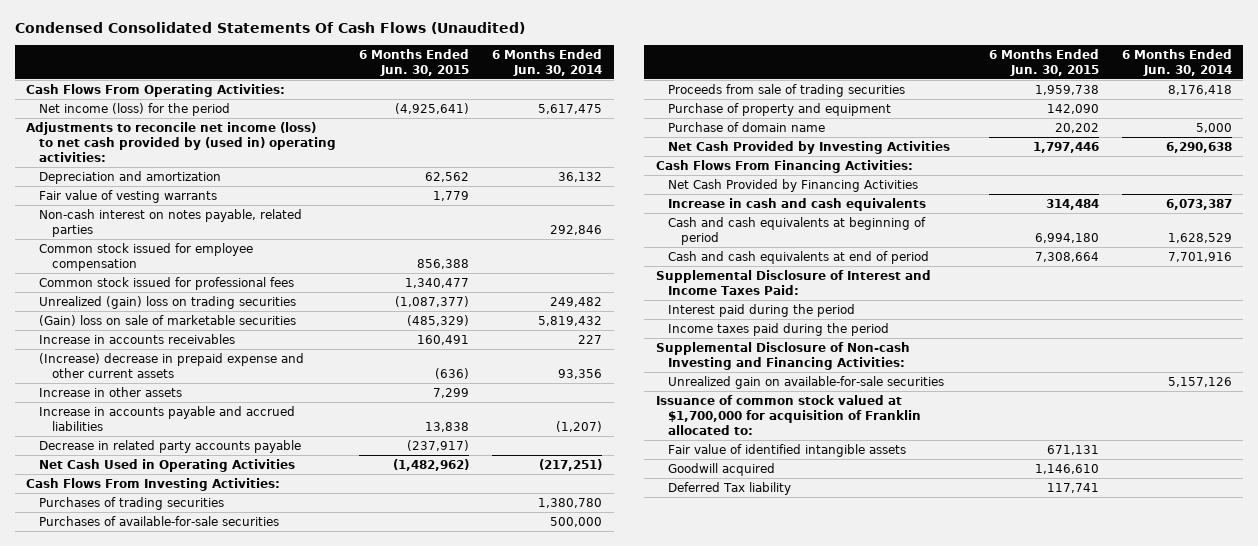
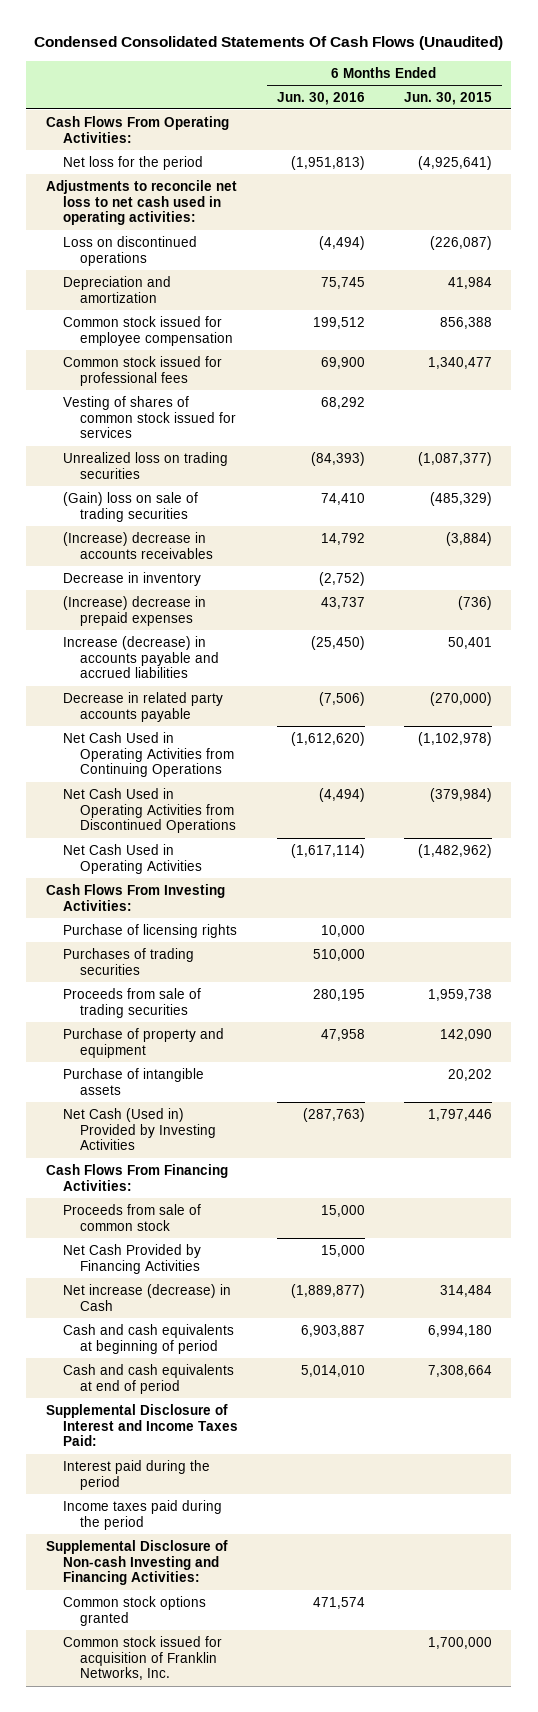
[492,48,603,76] 6 Months Ended Jun. 30, 2014 -> none
none -> [276,91,365,105] Jun. 30, 2016
[39,189,218,203] Fair value of vesting warrants -> none
[39,208,303,237] Non-cash interest on notes payable, related parties -> none
[39,102,231,116] Net income (loss) for the period -> [62,155,203,170] Net loss for the period
[26,121,337,162] Adjustments to reconcile net income (loss) to net cash provided by (used in) operating activities: -> [45,179,237,226] Adjustments to reconcile net loss to net cash used in operating activities:
none -> [62,235,197,266] Loss on discontinued operations
[425,171,470,182] 62,562 -> [447,276,492,289] 41,984
[39,352,305,378] (Increase) decrease in prepaid expense and other current assets -> none
[39,386,183,397] Increase in other assets -> none
none -> [62,395,237,439] Vesting of shares of common stock issued for services
[39,295,297,309] Unrealized (gain) loss on trading securities -> [62,451,228,479] Unrealized loss on trading securities
[39,314,297,326] (Gain) loss on sale of marketable securities -> [62,491,198,522] (Gain) loss on sale of trading securities
[39,333,236,344] Increase in accounts receivables -> [62,531,214,559] (Increase) decrease in accounts receivables
[417,334,470,345] 160,491 -> [445,531,492,546] (3,884)
none -> [62,571,201,586] Decrease in inventory
none -> [62,595,206,626] (Increase) decrease in prepaid expenses
[39,405,296,431] Increase in accounts payable and accrued liabilities -> [62,635,220,679] Increase (decrease) in accounts payable and accrued liabilities
[425,421,470,432] 13,838 -> [447,636,492,649] 50,401
[407,439,470,451] (237,917) -> [429,691,492,706] (270,000)
none -> [62,731,235,778] Net Cash Used in Operating Activities from Continuing Operations
none -> [62,787,237,834] Net Cash Used in Operating Activities from Discontinued Operations
none -> [62,923,237,938] Purchase of licensing rights
[39,515,280,526] Purchases of available-for-sale securities -> none
[668,121,826,132] Purchase of domain name -> [62,1067,204,1095] Purchase of intangible assets
[668,140,951,154] Net Cash Provided by Investing Activities -> [62,1107,217,1151] Net Cash (Used in) Provided by Investing Activities
none -> [62,1203,201,1231] Proceeds from sale of common stock
[668,197,927,211] Increase in cash and cash equivalents -> [62,1283,231,1311] Net increase (decrease) in Cash
[668,375,945,389] Unrealized gain on available-for-sale securities -> none
[655,394,922,435] Issuance of common stock valued at $1,700,000 for acquisition of Franklin allocated to: -> none
[668,443,907,457] Fair value of identified intangible assets -> none
[668,462,776,476] Goodwill acquired -> none
[668,481,792,495] Deferred Tax liability -> none
none -> [62,1595,206,1626] Common stock options granted
none -> [62,1635,222,1681] Common stock issued for acquisition of Franklin Networks, Inc.

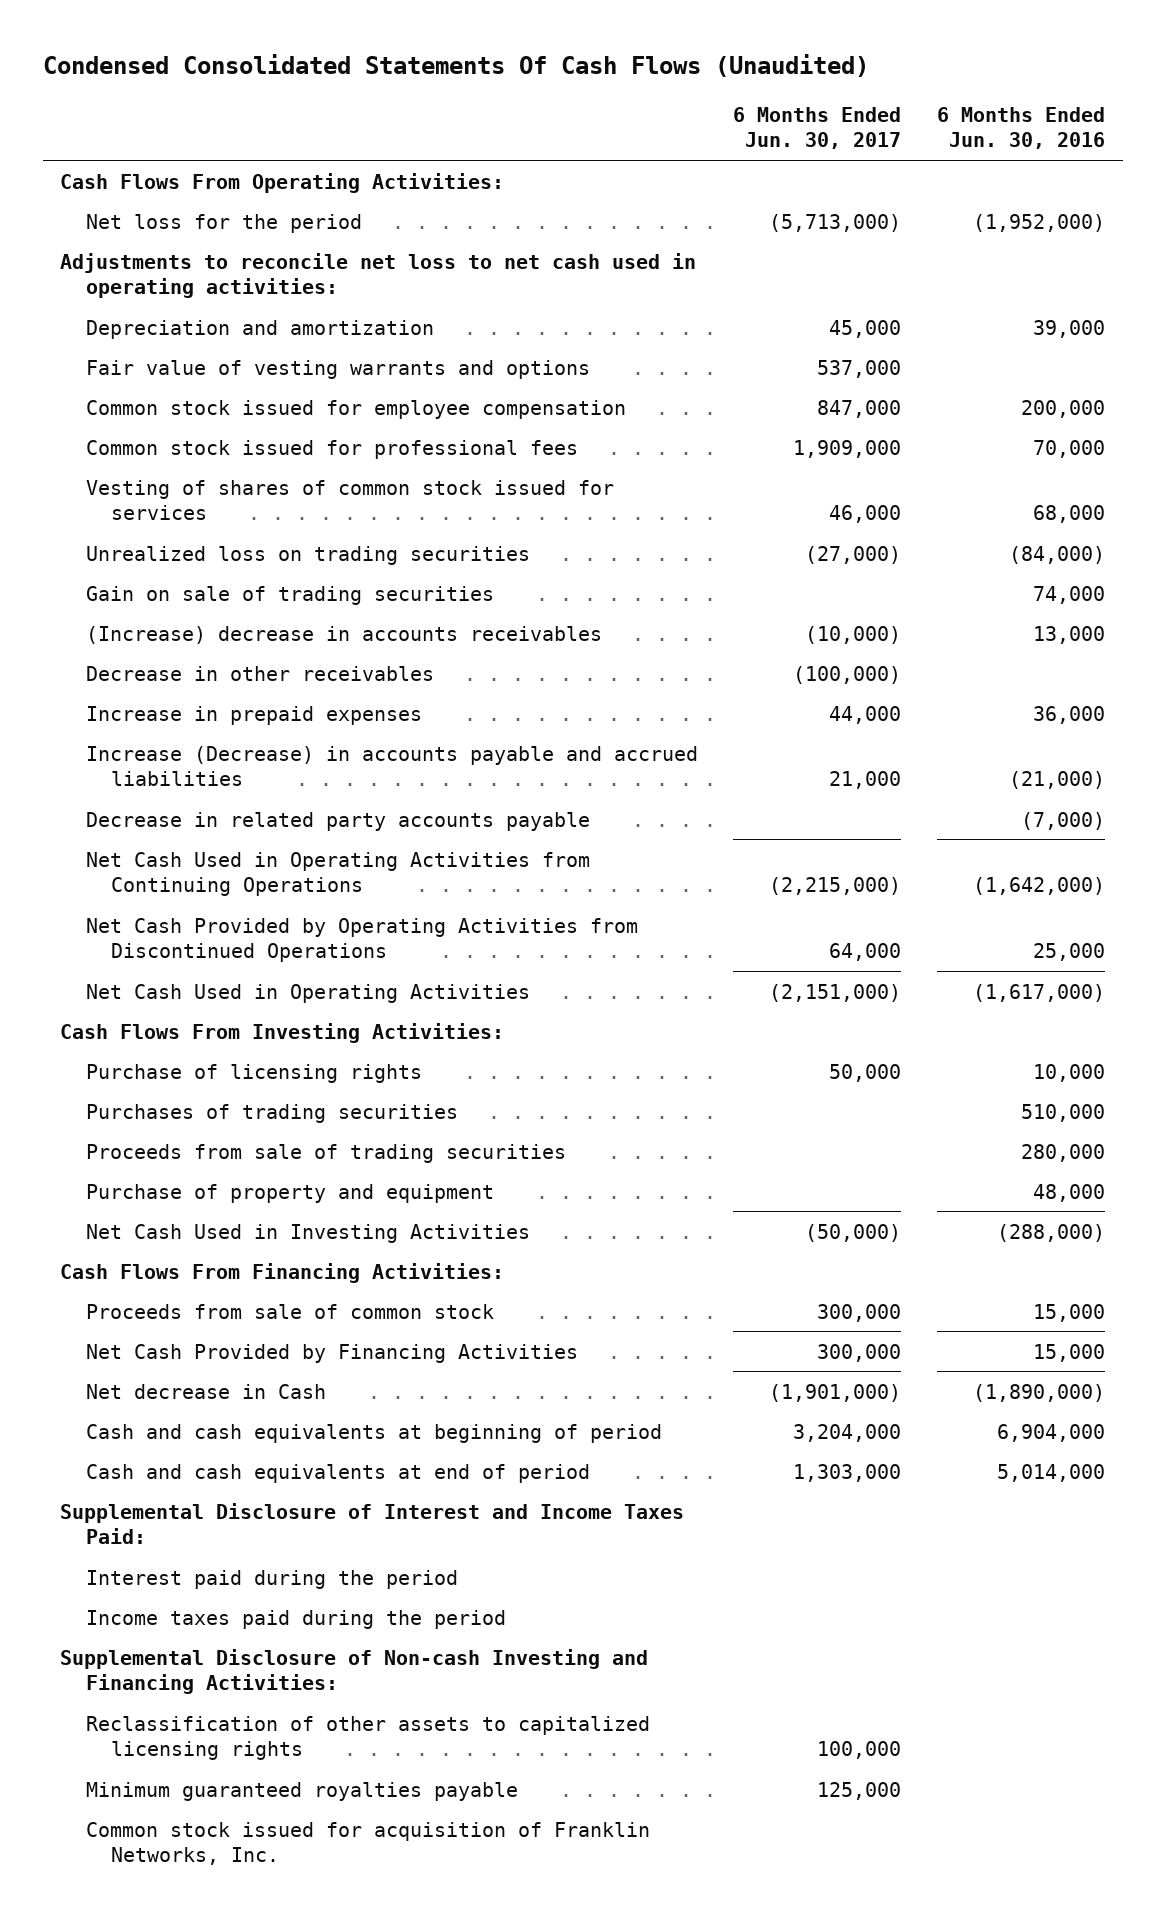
[403,91,492,105] Jun. 30, 2015 -> none
none -> [733,106,902,150] 6 Months Ended Jun. 30, 2017
[290,155,365,170] (1,951,813) -> [973,213,1106,232] (1,952,000)
[62,235,197,266] Loss on discontinued operations -> none
[62,571,201,586] Decrease in inventory -> none
[320,276,365,289] 75,745 -> [1033,319,1106,338] 39,000
none -> [85,359,590,379] Fair value of vesting warrants and options
[312,316,365,329] 199,512 -> [1021,399,1106,418] 200,000
[320,356,365,369] 69,900 -> [1033,439,1106,458] 70,000
[320,396,365,409] 68,292 -> [1033,505,1106,524] 68,000
[310,451,365,466] (84,393) -> [1009,545,1106,564] (84,000)
[62,491,198,522] (Gain) loss on sale of trading securities -> [85,585,494,605] Gain on sale of trading securities
[320,492,365,505] 74,410 -> [1033,585,1106,604] 74,000
[320,532,365,545] 14,792 -> [1033,625,1106,644] 13,000
none -> [85,665,434,681] Decrease in other receivables
[62,595,206,626] (Increase) decrease in prepaid expenses -> [85,705,422,725] Increase in prepaid expenses
[320,596,365,609] 43,737 -> [1033,705,1106,724] 36,000
[62,635,220,679] Increase (decrease) in accounts payable and accrued liabilities -> [85,745,698,787] Increase (Decrease) in accounts payable and accrued liabilities
[310,635,365,650] (25,450) -> [1009,771,1106,790] (21,000)
[318,691,365,706] (7,506) -> [1021,811,1106,830] (7,000)
[290,731,365,746] (1,612,620) -> [973,877,1106,896] (1,642,000)
[62,787,237,834] Net Cash Used in Operating Activities from Discontinued Operations -> [85,917,638,963] Net Cash Provided by Operating Activities from Discontinued Operations
[318,787,365,802] (4,494) -> [1033,943,1106,962] 25,000
[290,843,365,858] (1,617,114) -> [973,983,1106,1002] (1,617,000)
[62,1067,204,1095] Purchase of intangible assets -> none
[312,988,365,1001] 280,195 -> [1021,1143,1106,1162] 280,000
[320,1028,365,1041] 47,958 -> [1033,1183,1106,1202] 48,000
[62,1107,217,1151] Net Cash (Used in) Provided by Investing Activities -> [85,1223,530,1243] Net Cash Used in Investing Activities
[302,1107,365,1122] (287,763) -> [997,1223,1106,1242] (288,000)
[62,1283,231,1311] Net increase (decrease) in Cash -> [85,1383,326,1399] Net decrease in Cash
[290,1283,365,1298] (1,889,877) -> [973,1383,1106,1402] (1,890,000)
[300,1324,365,1337] 6,903,887 -> [997,1423,1106,1442] 6,904,000
[300,1364,365,1377] 5,014,010 -> [997,1463,1106,1482] 5,014,000
[62,1595,206,1626] Common stock options granted -> none
none -> [85,1715,650,1761] Reclassification of other assets to capitalized licensing rights
none -> [85,1781,518,1801] Minimum guaranteed royalties payable

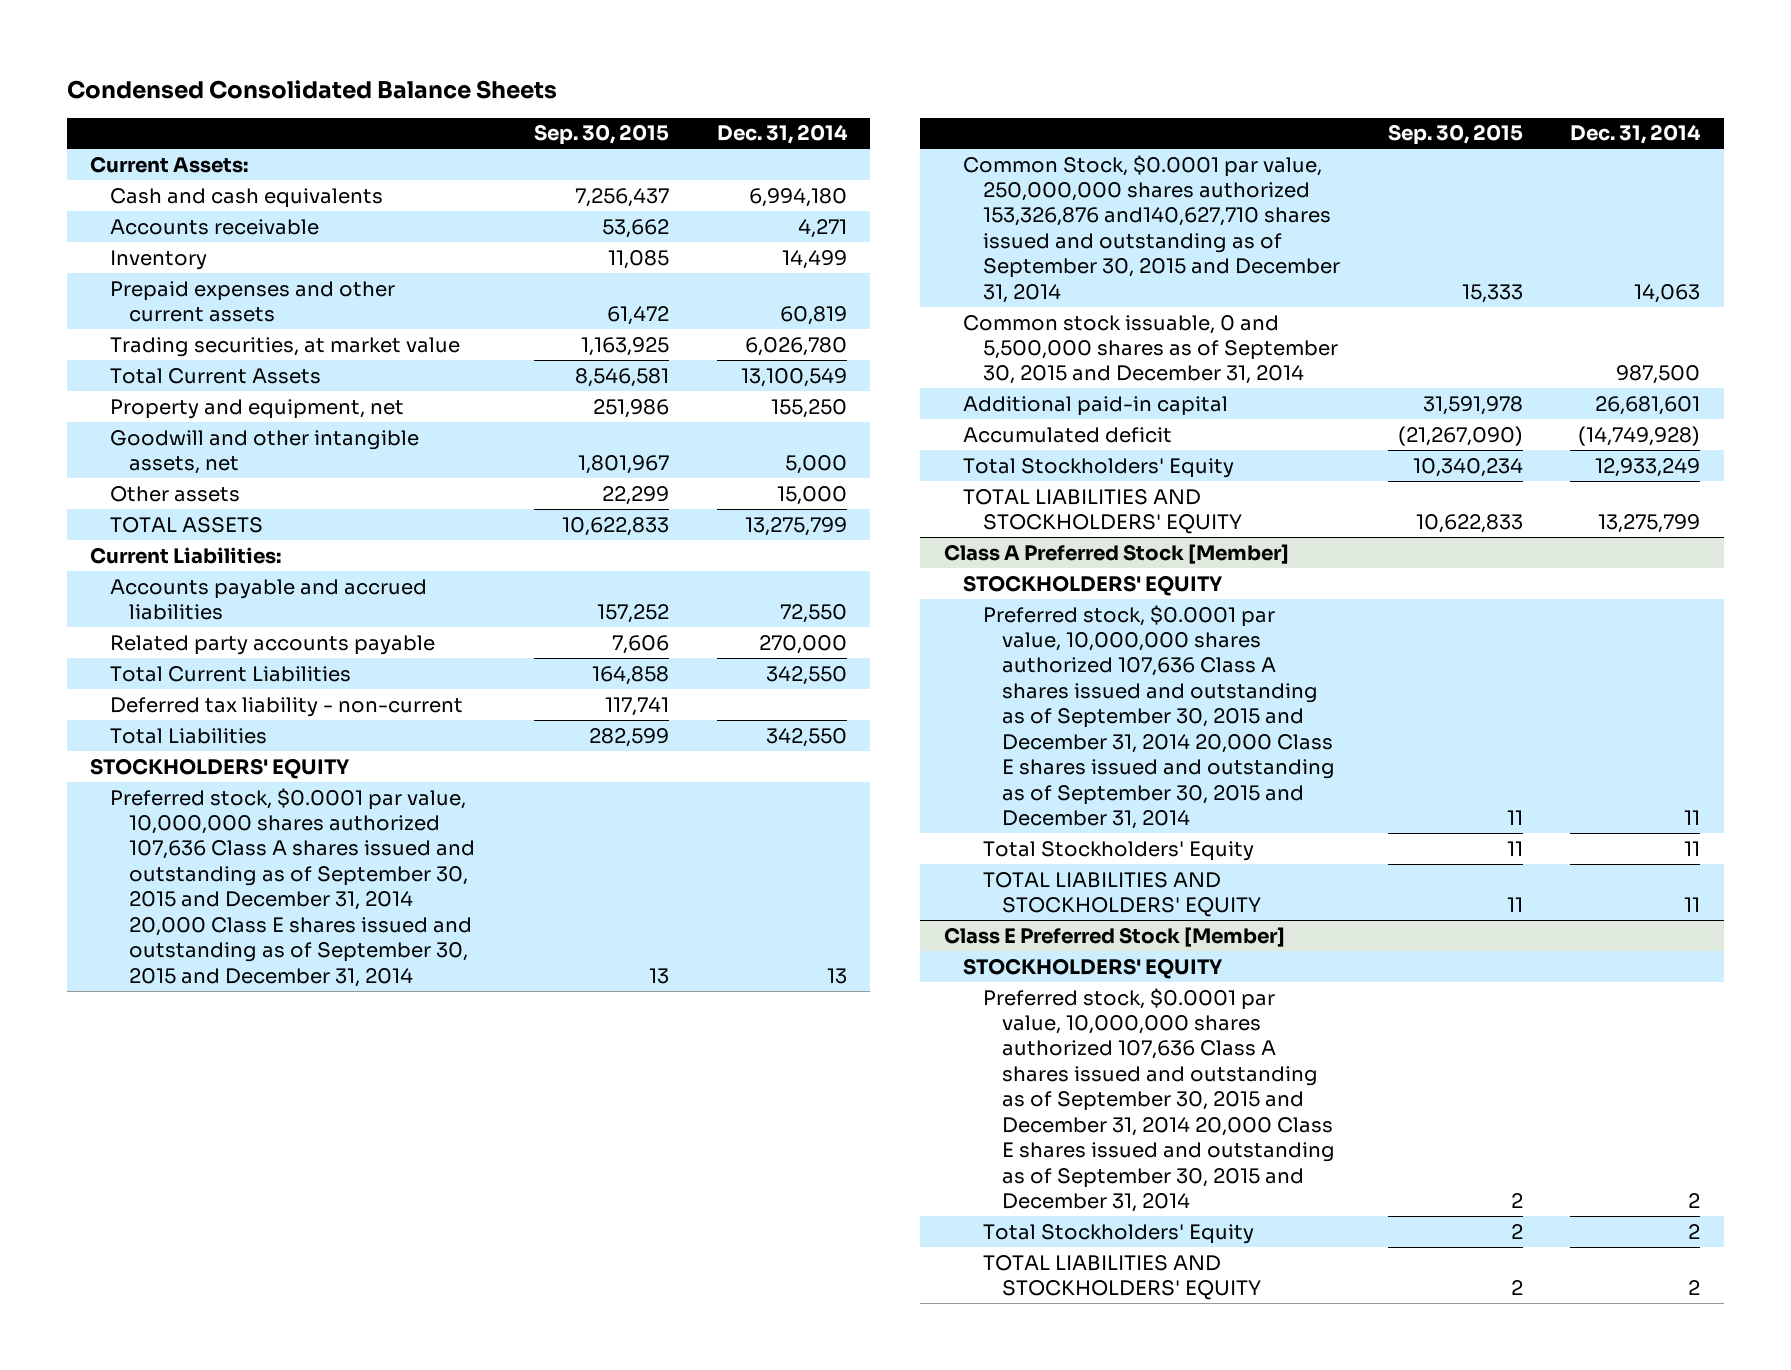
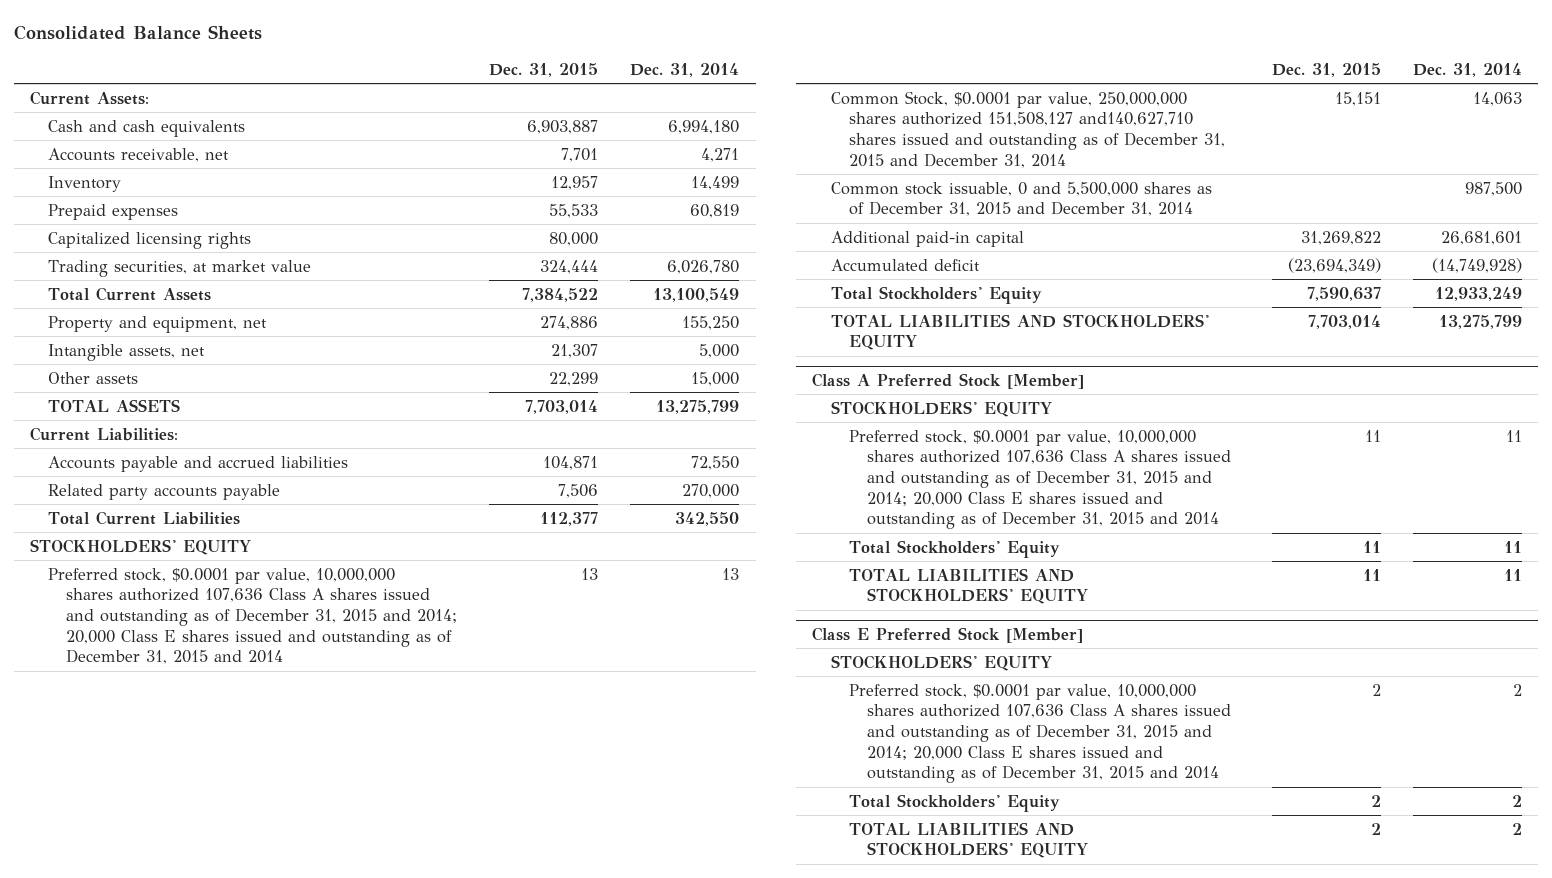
[66,79,557,99] Condensed Consolidated Balance Sheets -> [13,24,262,40] Consolidated Balance Sheets
[533,124,669,146] Sep. 30, 2015 -> none
none -> [489,62,599,77] Dec. 31, 2015
[109,218,319,235] Accounts receivable -> [47,147,229,162] Accounts receivable, net
[109,280,395,323] Prepaid expenses and other current assets -> [47,203,178,220] Prepaid expenses
none -> [47,231,251,249] Capitalized licensing rights
[109,429,419,475] Goodwill and other intangible assets, net -> [47,343,205,361] Intangible assets, net
[109,696,463,717] Deferred tax liability - non-current -> none
[109,727,267,744] Total Liabilities -> none
[109,787,475,987] Preferred stock, $0.0001 par value, 10,000,000 shares authorized 107,636 Class A shares issued and outstanding as of September 30, 2015 and December 31, 2014 20,000 Class E shares issued and outstanding as of September 30, 2015 and December 31, 2014 -> [47,567,458,665] Preferred stock, $0.0001 par value, 10,000,000 shares authorized 107,636 Class A shares issued and outstanding as of December 31, 2015 and 2014; 20,000 Class E shares issued and outstanding as of December 31, 2015 and 2014
[963,154,1340,303] Common Stock, $0.0001 par value, 250,000,000 shares authorized 153,326,876 and140,627,710 shares issued and outstanding as of September 30, 2015 and December 31, 2014 -> [830,90,1225,168] Common Stock, $0.0001 par value, 250,000,000 shares authorized 151,508,127 and140,627,710 shares issued and outstanding as of December 31, 2015 and December 31, 2014
[963,314,1338,385] Common stock issuable, 0 and 5,500,000 shares as of September 30, 2015 and December 31, 2014 -> [830,181,1212,217] Common stock issuable, 0 and 5,500,000 shares as of December 31, 2015 and December 31, 2014
[982,604,1335,830] Preferred stock, $0.0001 par value, 10,000,000 shares authorized 107,636 Class A shares issued and outstanding as of September 30, 2015 and December 31, 2014 20,000 Class E shares issued and outstanding as of September 30, 2015 and December 31, 2014 -> [848,429,1231,530] Preferred stock, $0.0001 par value, 10,000,000 shares authorized 107,636 Class A shares issued and outstanding as of December 31, 2015 and 2014; 20,000 Class E shares issued and outstanding as of December 31, 2015 and 2014
[982,987,1335,1213] Preferred stock, $0.0001 par value, 10,000,000 shares authorized 107,636 Class A shares issued and outstanding as of September 30, 2015 and December 31, 2014 20,000 Class E shares issued and outstanding as of September 30, 2015 and December 31, 2014 -> [848,683,1231,784] Preferred stock, $0.0001 par value, 10,000,000 shares authorized 107,636 Class A shares issued and outstanding as of December 31, 2015 and 2014; 20,000 Class E shares issued and outstanding as of December 31, 2015 and 2014

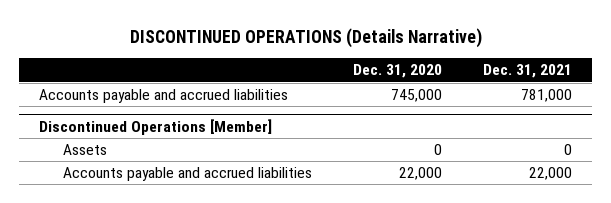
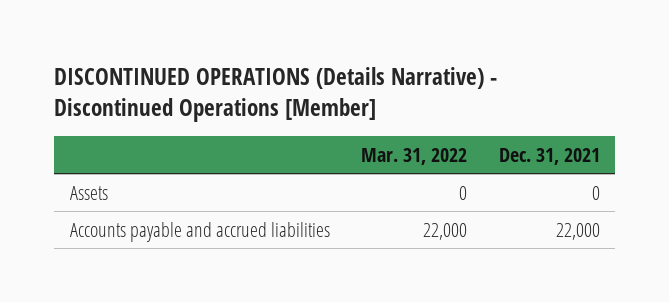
[129,27,482,48] DISCONTINUED OPERATIONS (Details Narrative) -> [54,67,498,123] DISCONTINUED OPERATIONS (Details Narrative) - Discontinued Operations [Member]
[352,64,442,79] Dec. 31, 2020 -> none
none -> [361,147,468,165] Mar. 31, 2022
[39,89,289,104] Accounts payable and accrued liabilities -> none
[39,119,273,136] Discontinued Operations [Member] -> none

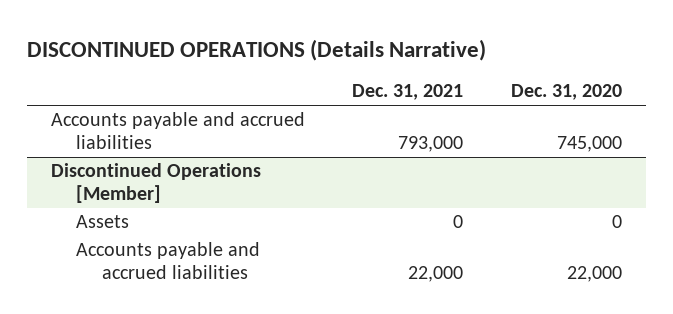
[54,67,498,123] DISCONTINUED OPERATIONS (Details Narrative) - Discontinued Operations [Member] -> [26,39,486,62] DISCONTINUED OPERATIONS (Details Narrative)
[361,147,468,165] Mar. 31, 2022 -> none
none -> [510,84,622,101] Dec. 31, 2020
none -> [50,112,305,150] Accounts payable and accrued liabilities
none -> [50,163,261,204] Discontinued Operations [Member]

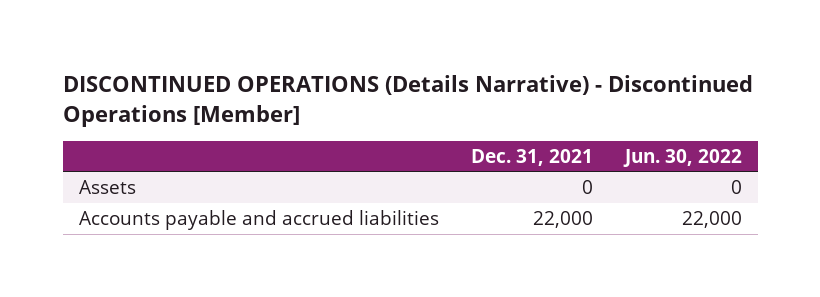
[26,39,486,62] DISCONTINUED OPERATIONS (Details Narrative) -> [62,75,753,127] DISCONTINUED OPERATIONS (Details Narrative) - Discontinued Operations [Member]
[510,84,622,101] Dec. 31, 2020 -> none
none -> [622,148,742,167] Jun. 30, 2022
[50,112,305,150] Accounts payable and accrued liabilities -> none
[50,163,261,204] Discontinued Operations [Member] -> none

